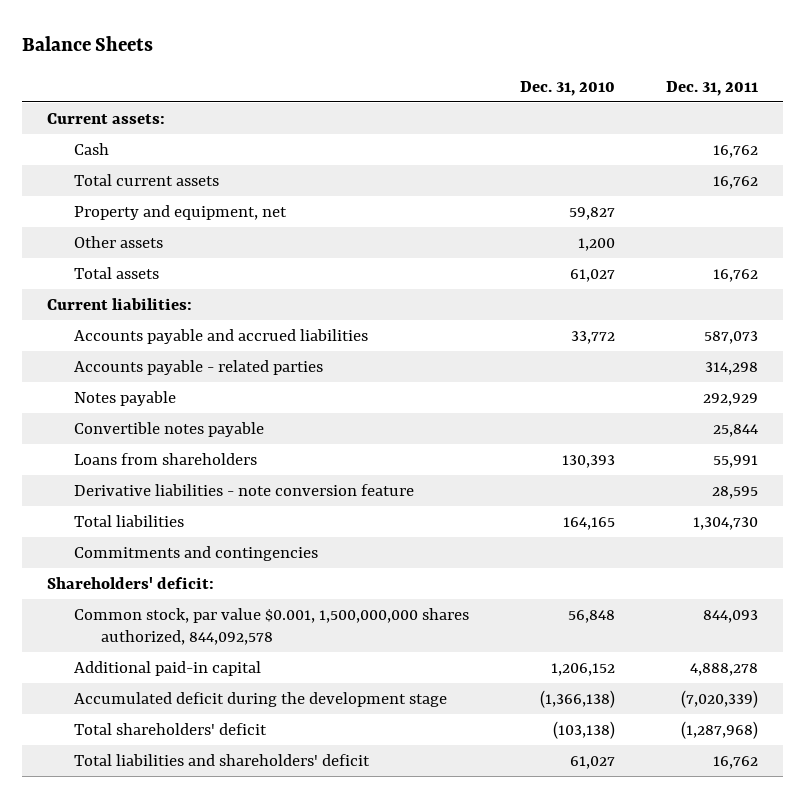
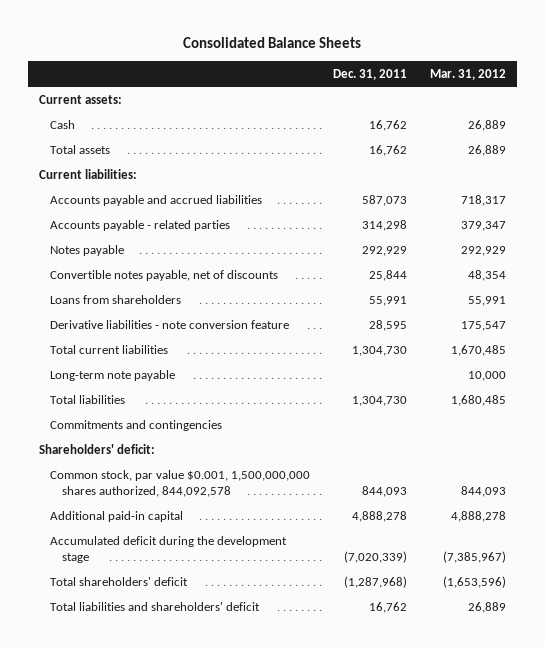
[21,36,153,52] Balance Sheets -> [183,37,362,49] Consolidated Balance Sheets
[519,80,615,96] Dec. 31, 2010 -> none
none -> [429,69,506,81] Mar. 31, 2012
[74,174,220,187] Total current assets -> none
[74,205,288,221] Property and equipment, net -> none
[74,236,164,249] Other assets -> none
[74,422,265,438] Convertible notes payable -> [50,269,279,281] Convertible notes payable, net of discounts
none -> [50,344,169,354] Total current liabilities
none -> [50,369,176,381] Long-term note payable

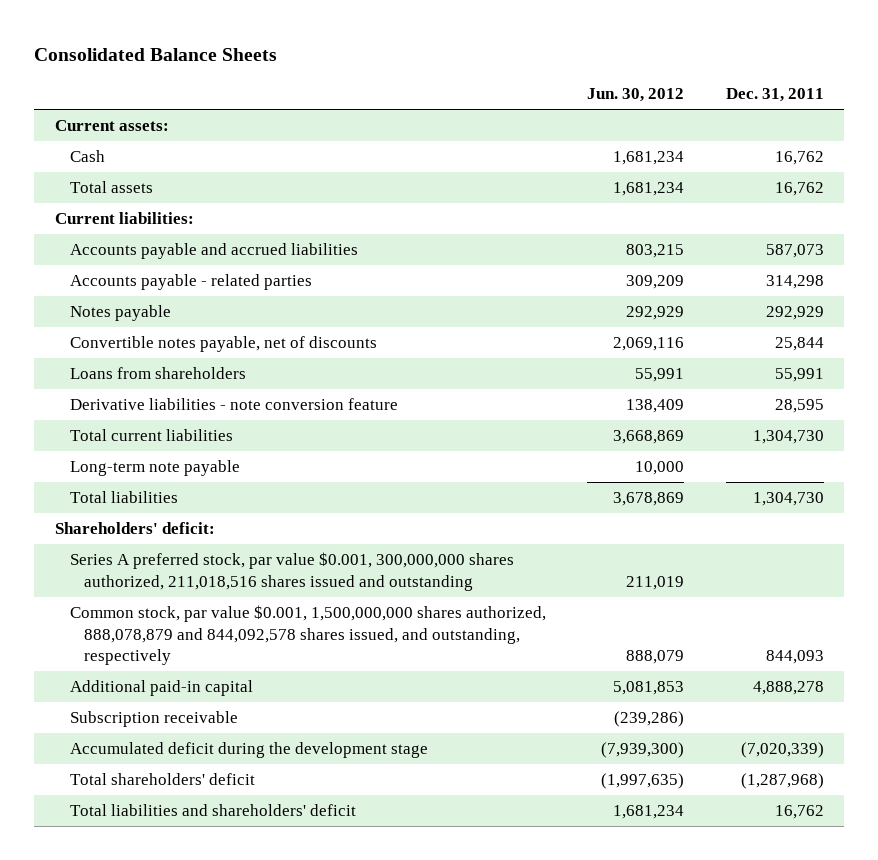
[429,69,506,81] Mar. 31, 2012 -> none
none -> [587,88,685,103] Jun. 30, 2012
[50,419,223,431] Commitments and contingencies -> none
none -> [69,552,514,591] Series A preferred stock, par value $0.001, 300,000,000 shares authorized, 211,018,516 shares issued and outstanding
[50,469,311,497] Common stock, par value $0.001, 1,500,000,000 shares authorized, 844,092,578 -> [69,605,546,666] Common stock, par value $0.001, 1,500,000,000 shares authorized, 888,078,879 and 844,092,578 shares issued, and outstanding, respectively
none -> [69,711,238,728] Subscription receivable

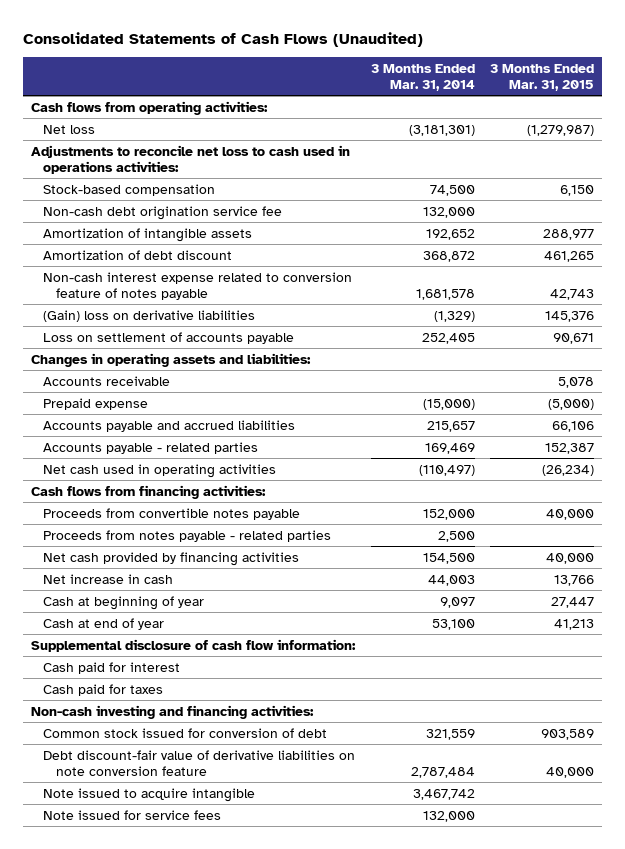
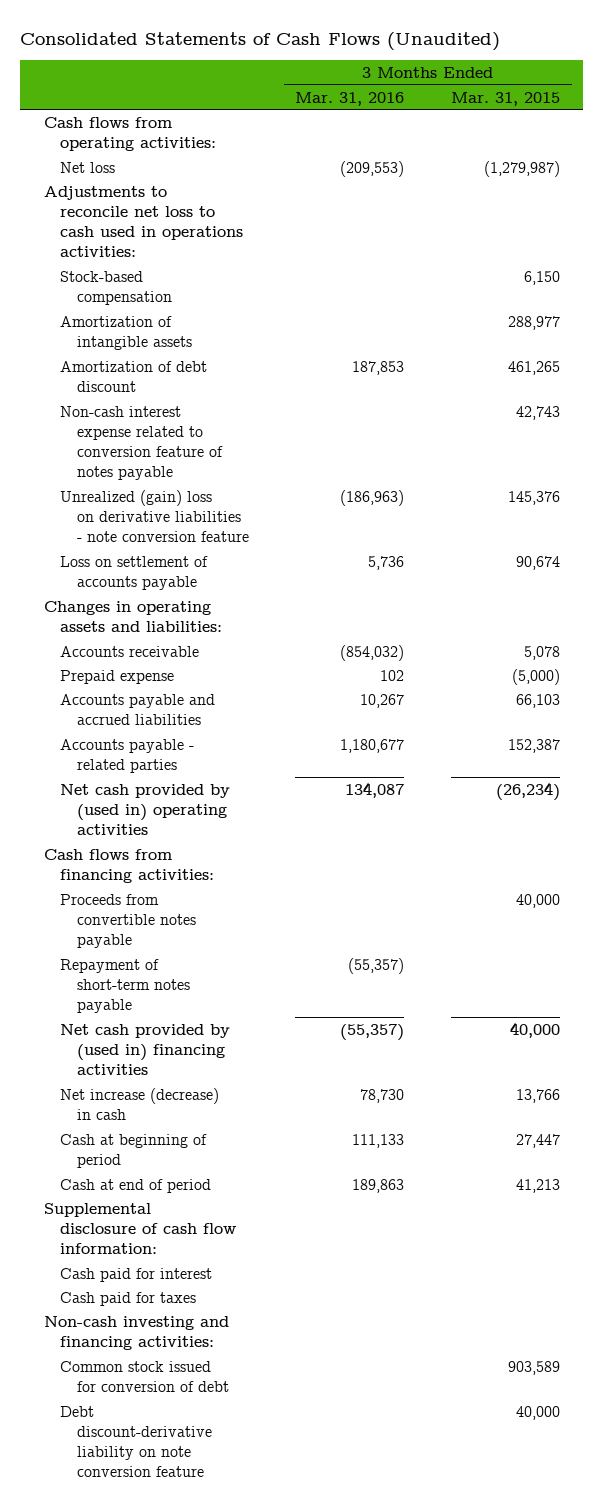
[370,63,475,91] 3 Months Ended Mar. 31, 2014 -> none
none -> [295,91,405,106] Mar. 31, 2016
[43,205,283,220] Non-cash debt origination service fee -> none
[43,309,256,322] (Gain) loss on derivative liabilities -> [60,489,249,542] Unrealized (gain) loss on derivative liabilities - note conversion feature
[552,332,594,344] 90,671 -> [516,555,561,570] 90,674
[551,420,594,432] 66,106 -> [516,693,561,708] 66,103
[43,463,277,478] Net cash used in operating activities -> [60,783,231,835] Net cash provided by (used in) operating activities
[43,529,332,542] Proceeds from notes payable - related parties -> none
none -> [60,958,190,1013] Repayment of short-term notes payable
[43,551,300,566] Net cash provided by financing activities -> [60,1023,231,1075] Net cash provided by (used in) financing activities
[43,573,174,584] Net increase in cash -> [60,1087,220,1120] Net increase (decrease) in cash
[43,595,205,610] Cash at beginning of year -> [60,1133,208,1168] Cash at beginning of period
[43,617,165,630] Cash at end of year -> [60,1178,212,1193] Cash at end of period
[43,787,256,802] Note issued to acquire intangible -> none
[43,809,222,820] Note issued for service fees -> none
[43,749,356,776] Debt discount-fair value of derivative liabilities on note conversion feature -> [60,1405,212,1478] Debt discount-derivative liability on note conversion feature

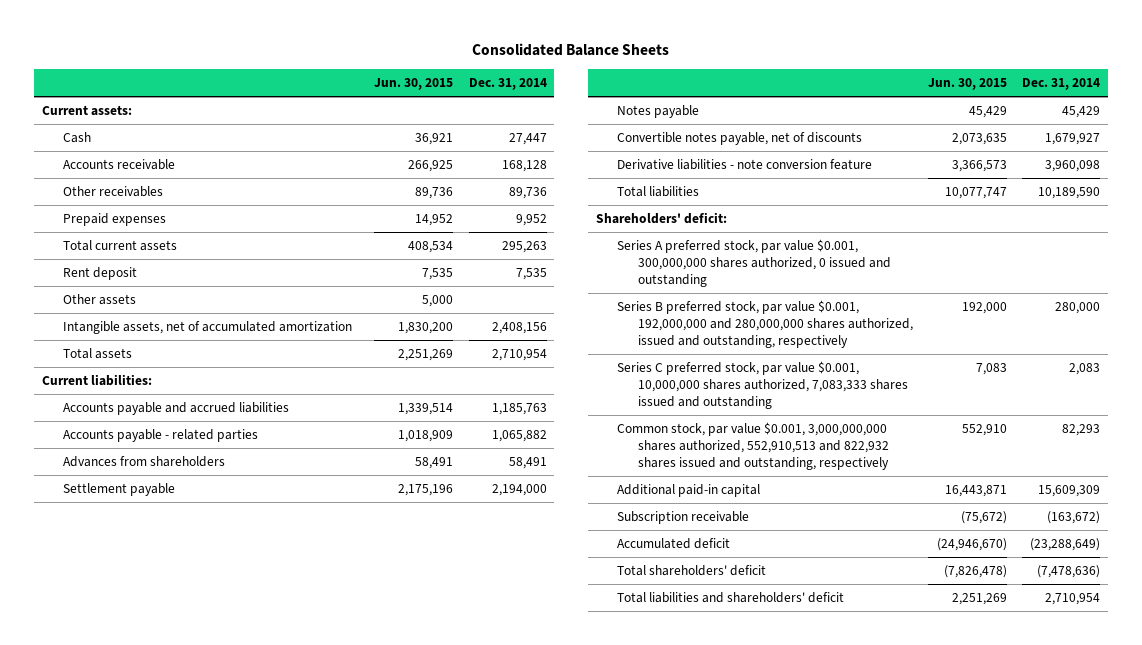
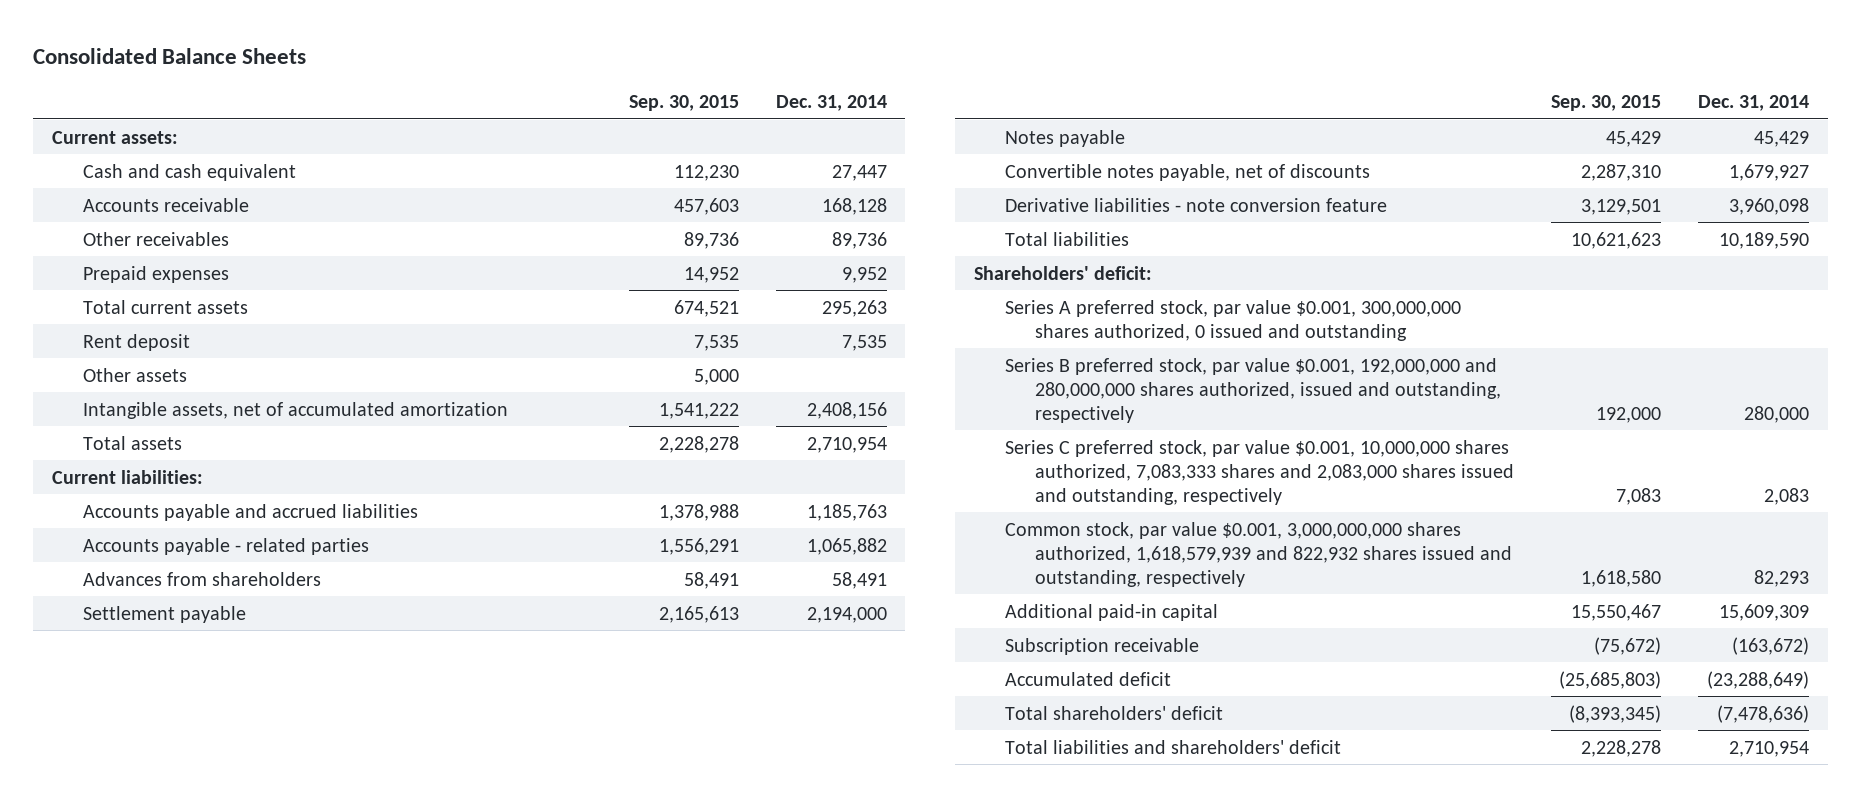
[374,77,454,90] Jun. 30, 2015 -> none
none -> [629,95,740,112] Sep. 30, 2015
[62,132,91,144] Cash -> [82,163,296,181] Cash and cash equivalent
[616,361,908,409] Series C preferred stock, par value $0.001, 10,000,000 shares authorized, 7,083,333 shares issued and outstanding -> [1004,439,1515,505] Series C preferred stock, par value $0.001, 10,000,000 shares authorized, 7,083,333 shares and 2,083,000 shares issued and outstanding, respectively
[616,422,889,470] Common stock, par value $0.001, 3,000,000,000 shares authorized, 552,910,513 and 822,932 shares issued and outstanding, respectively -> [1004,521,1513,587] Common stock, par value $0.001, 3,000,000,000 shares authorized, 1,618,579,939 and 822,932 shares issued and outstanding, respectively

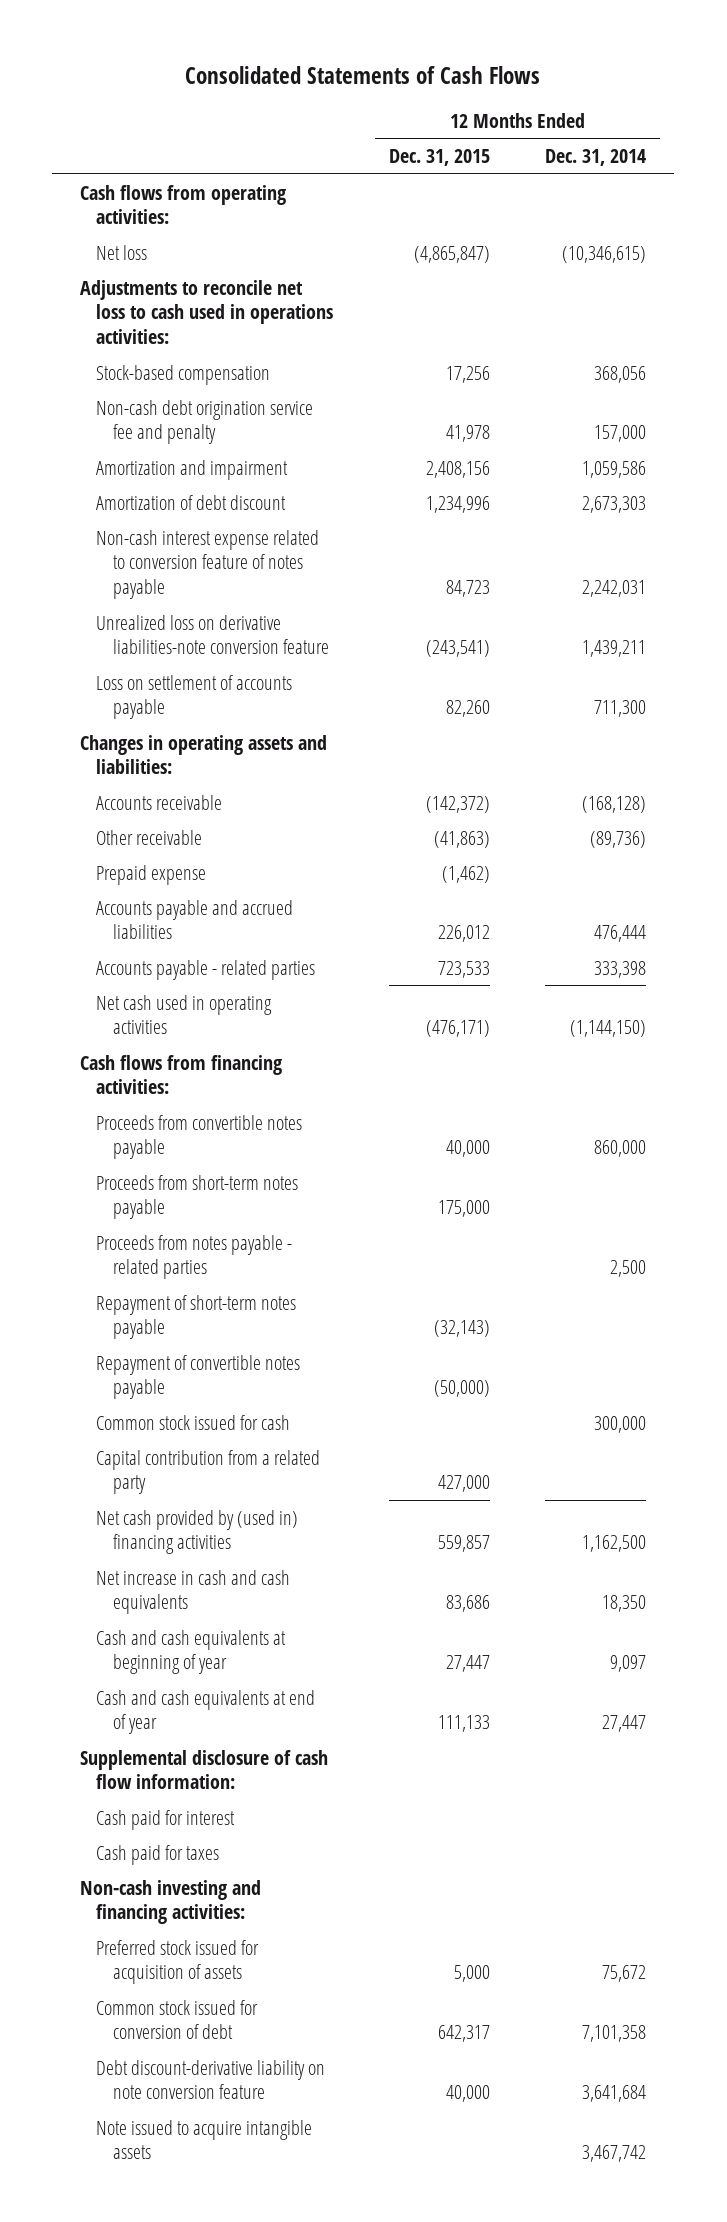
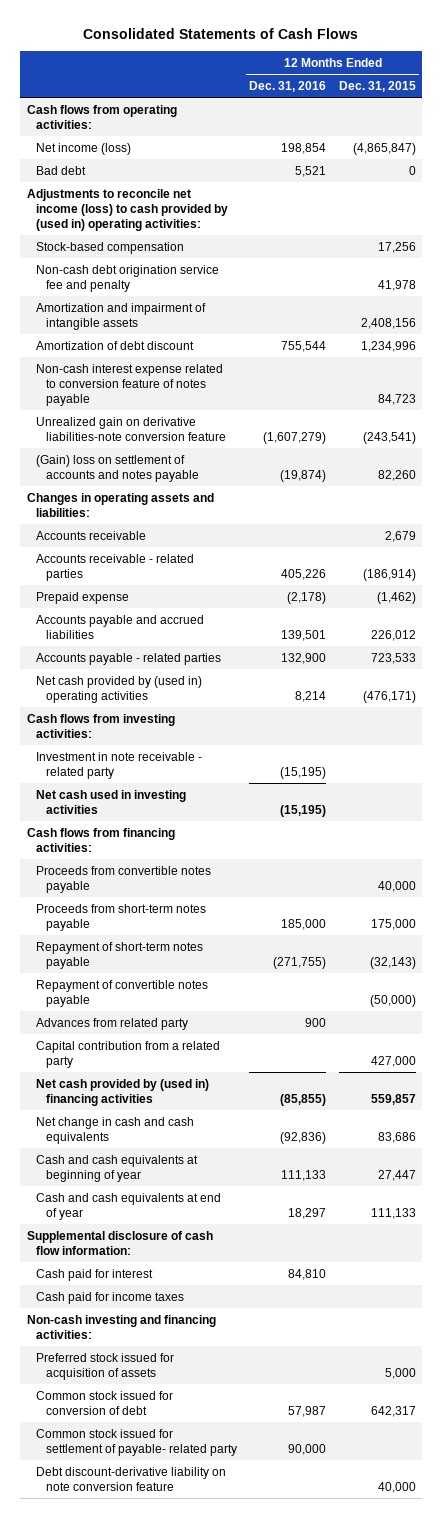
[545,149,647,167] Dec. 31, 2014 -> none
none -> [249,80,327,92] Dec. 31, 2016
[96,244,148,260] Net loss -> [36,142,132,155] Net income (loss)
none -> [36,165,87,175] Bad debt
[80,279,334,345] Adjustments to reconcile net loss to cash used in operations activities: -> [26,188,229,232] Adjustments to reconcile net income (loss) to cash provided by (used in) operating activities:
[96,459,289,480] Amortization and impairment -> [36,302,207,330] Amortization and impairment of intangible assets
[96,614,329,655] Unrealized loss on derivative liabilities-note conversion feature -> [36,416,226,441] Unrealized gain on derivative liabilities-note conversion feature
[96,674,293,720] Loss on settlement of accounts payable -> [36,454,199,482] (Gain) loss on settlement of accounts and notes payable
[96,829,203,845] Other receivable -> none
[425,795,490,813] (142,372) -> [385,530,417,542] 2,679
none -> [36,553,195,581] Accounts receivable - related parties
[96,994,273,1035] Net cash used in operating activities -> [36,675,203,703] Net cash provided by (used in) operating activities
none -> [26,713,175,738] Cash flows from investing activities:
none -> [36,751,203,779] Investment in note receivable - related party
none -> [36,789,187,814] Net cash used in investing activities
[96,1234,293,1280] Proceeds from notes payable - related parties -> none
[96,1414,291,1430] Common stock issued for cash -> none
none -> [36,1017,189,1030] Advances from related party
[96,1569,291,1615] Net increase in cash and cash equivalents -> [36,1116,195,1144] Net change in cash and cash equivalents
[96,1844,220,1865] Cash paid for taxes -> [36,1291,185,1304] Cash paid for income taxes
none -> [36,1428,237,1456] Common stock issued for settlement of payable- related party
[96,2119,313,2160] Note issued to acquire intangible assets -> none

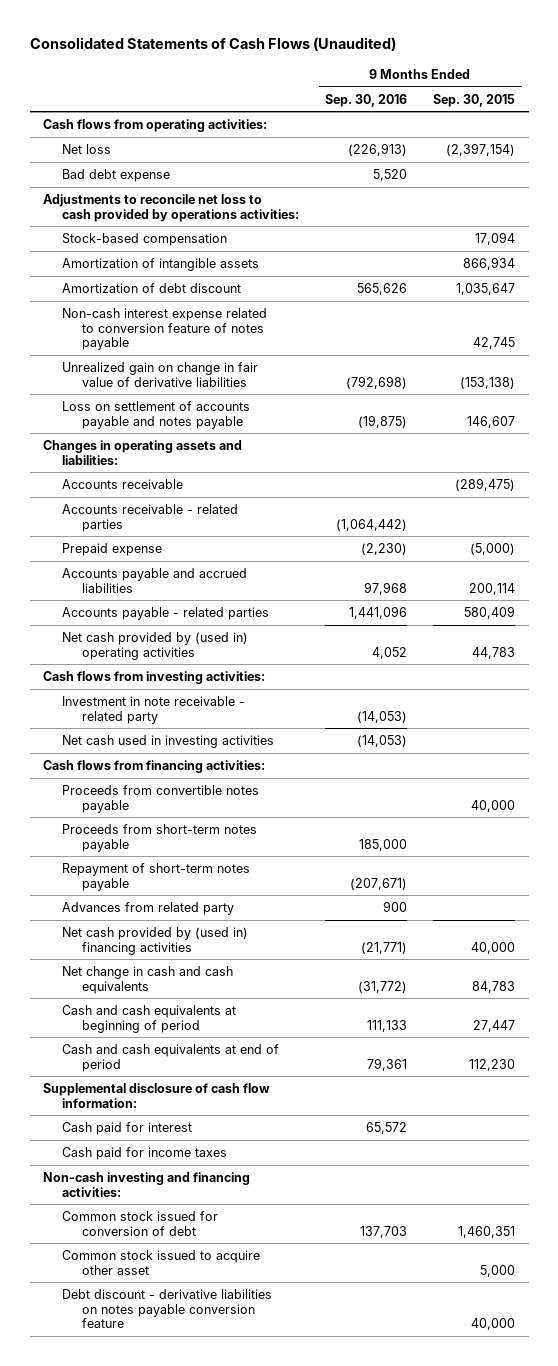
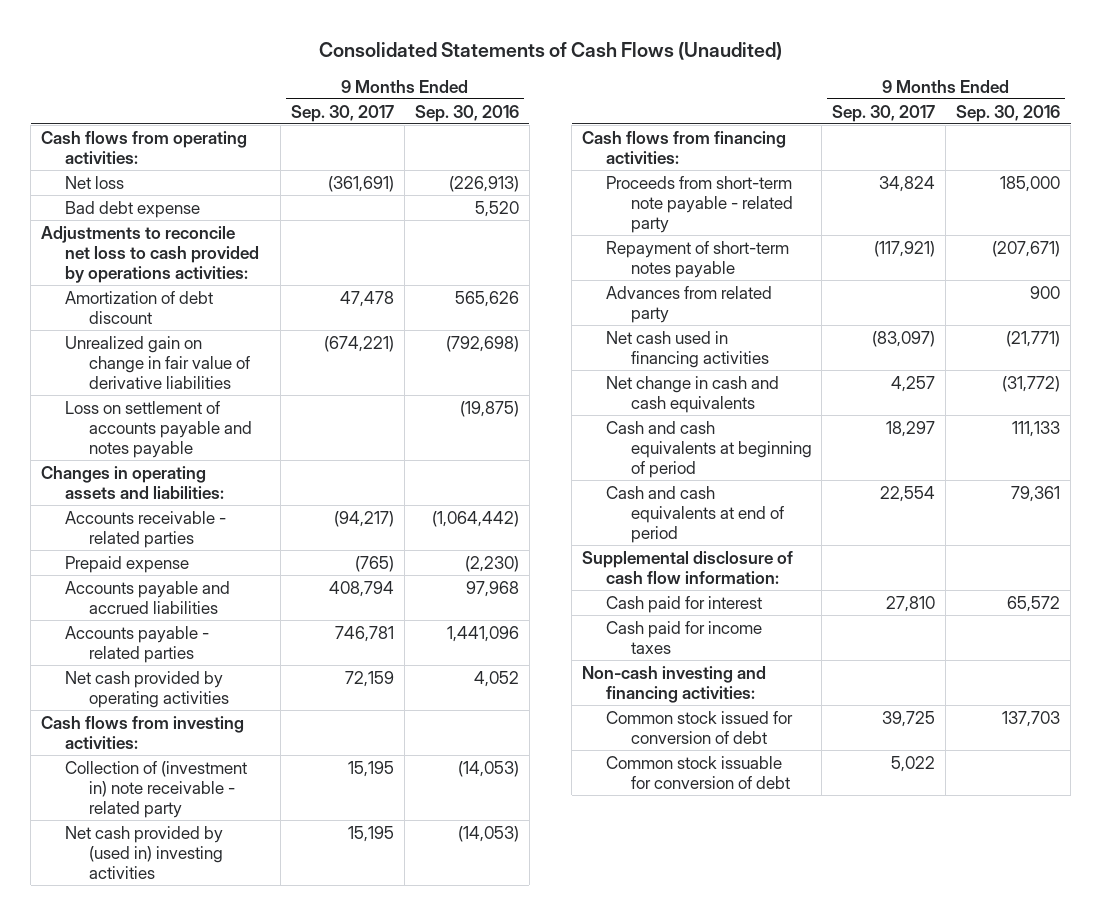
[433,93,516,107] Sep. 30, 2015 -> none
none -> [291,104,395,122] Sep. 30, 2017
[62,232,228,246] Stock-based compensation -> none
[62,257,260,271] Amortization of intangible assets -> none
[62,307,268,351] Non-cash interest expense related to conversion feature of notes payable -> none
[62,478,184,489] Accounts receivable -> none
[62,631,249,660] Net cash provided by (used in) operating activities -> [65,670,230,708] Net cash provided by operating activities
[62,695,246,724] Investment in note receivable - related party -> [65,760,248,818] Collection of (investment in) note receivable - related party
[62,734,275,748] Net cash used in investing activities -> [65,825,224,879] Net cash provided by (used in) investing activities
[62,784,260,813] Proceeds from convertible notes payable -> none
[62,823,258,852] Proceeds from short-term notes payable -> [606,175,793,233] Proceeds from short-term note payable - related party
[62,926,249,955] Net cash provided by (used in) financing activities -> [606,330,769,368] Net cash used in financing activities
[62,1249,261,1275] Common stock issued to acquire other asset -> none
[62,1288,273,1329] Debt discount - derivative liabilities on notes payable conversion feature -> none
none -> [606,755,790,789] Common stock issuable for conversion of debt

